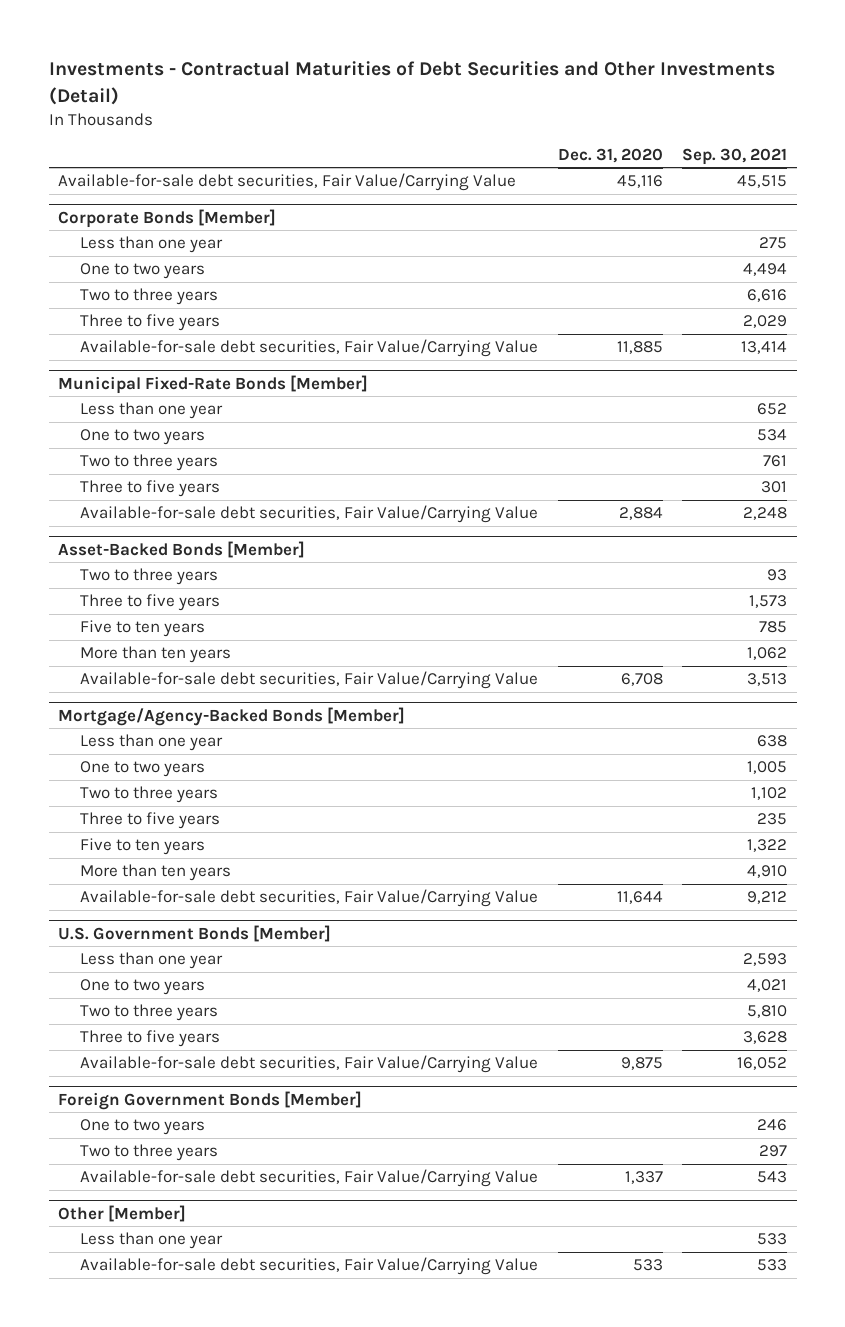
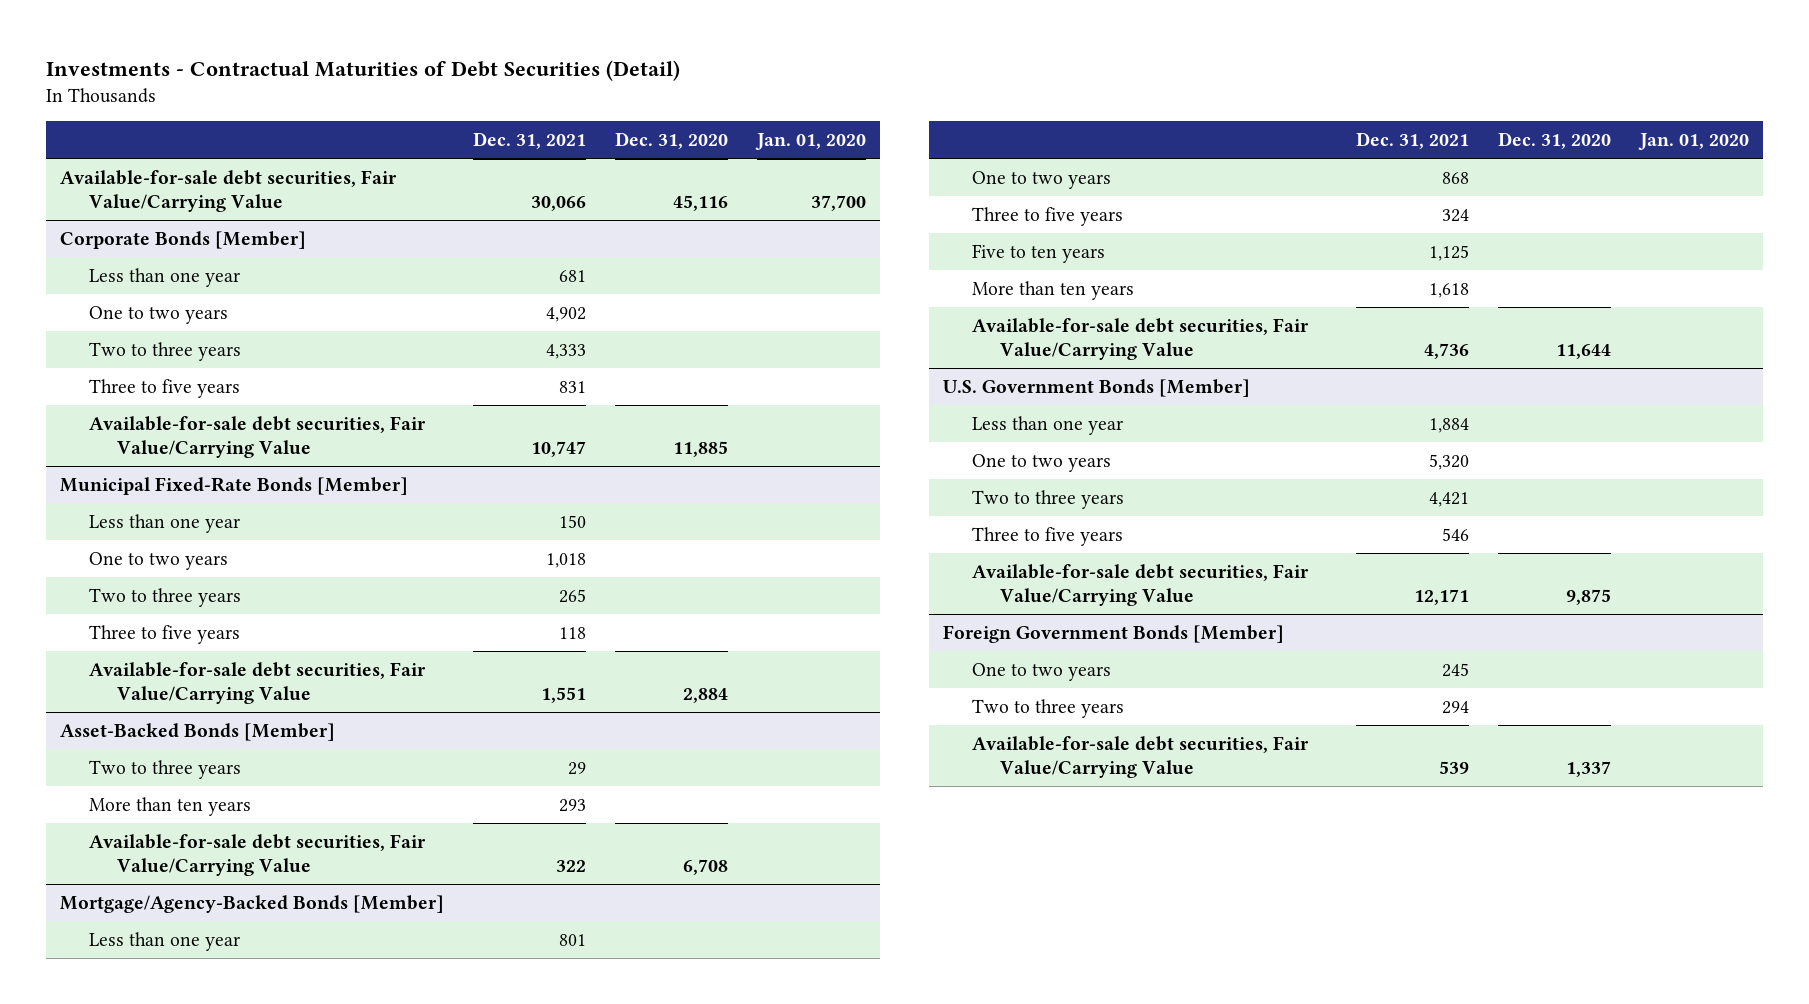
[48,61,775,105] Investments - Contractual Maturities of Debt Securities and Other Investments (Detail) -> [45,59,680,81] Investments - Contractual Maturities of Debt Securities (Detail)
[682,147,788,165] Sep. 30, 2021 -> none
none -> [473,132,587,150] Dec. 31, 2021
none -> [754,133,866,151] Jan. 01, 2020
[80,594,221,612] Three to five years -> none
[80,620,206,638] Five to ten years -> none
[80,786,219,804] Two to three years -> none
[58,1204,187,1222] Other [Member] -> none
[80,1232,224,1250] Less than one year -> none
[80,1257,539,1276] Available-for-sale debt securities, Fair Value/Carrying Value -> none

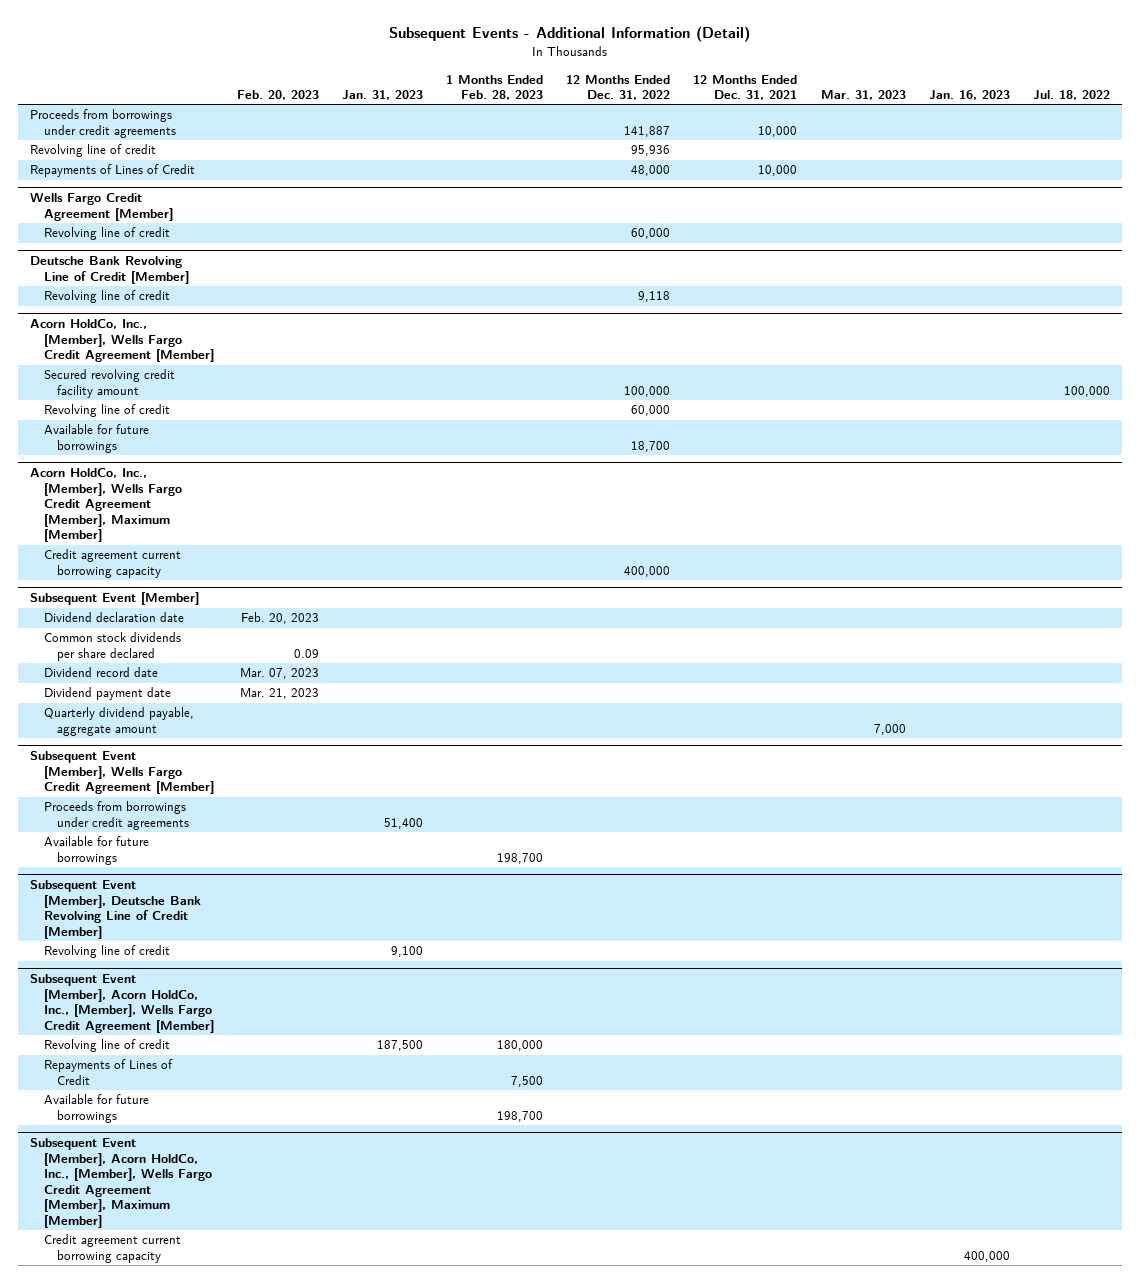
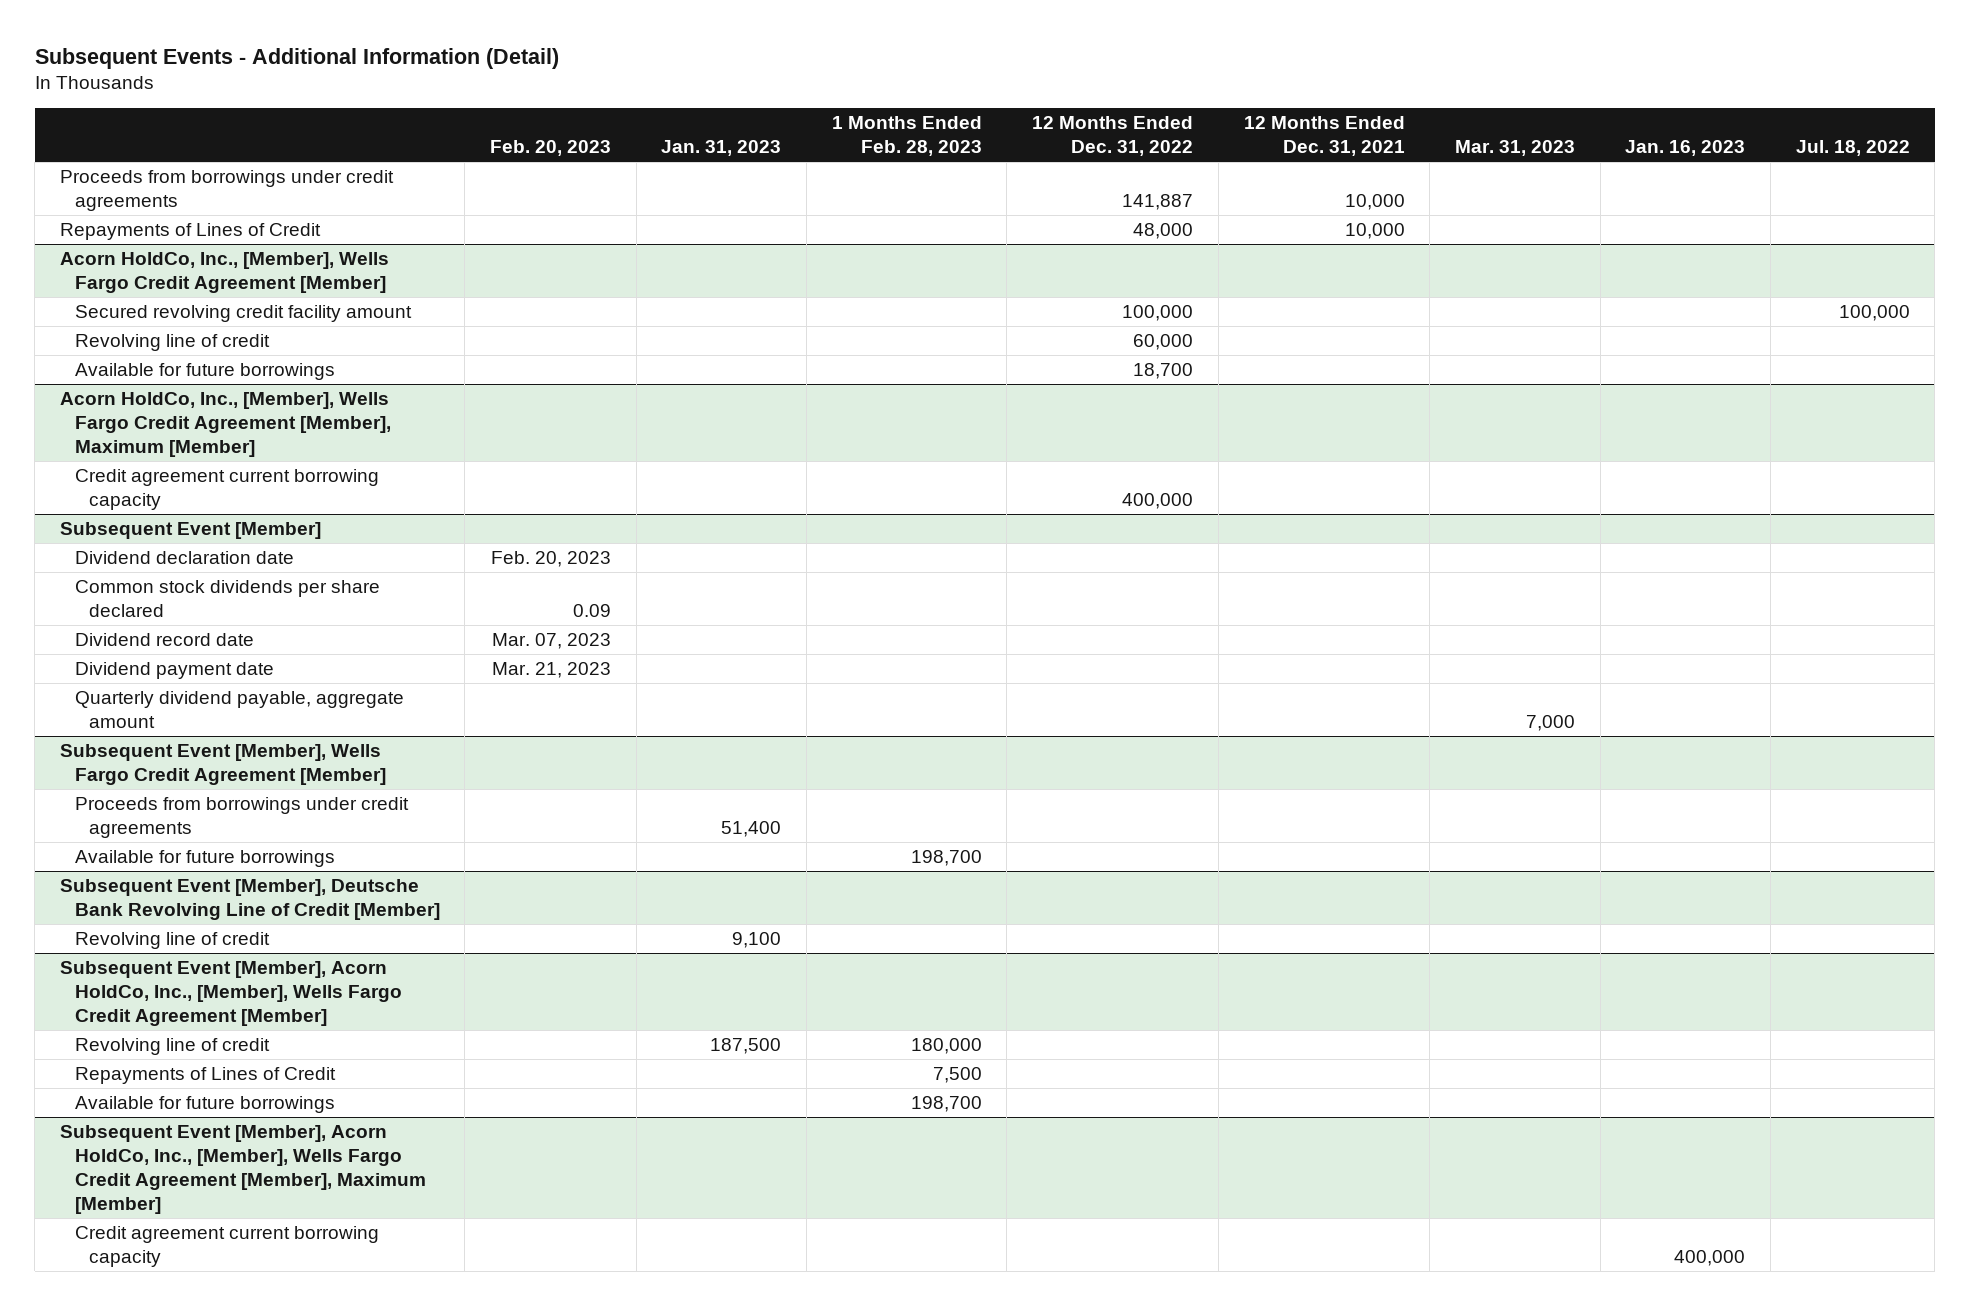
[29,144,156,158] Revolving line of credit -> none
[29,193,173,221] Wells Fargo Credit Agreement [Member] -> none
[43,227,170,241] Revolving line of credit -> none
[29,256,189,284] Deutsche Bank Revolving Line of Credit [Member] -> none
[43,290,170,304] Revolving line of credit -> none

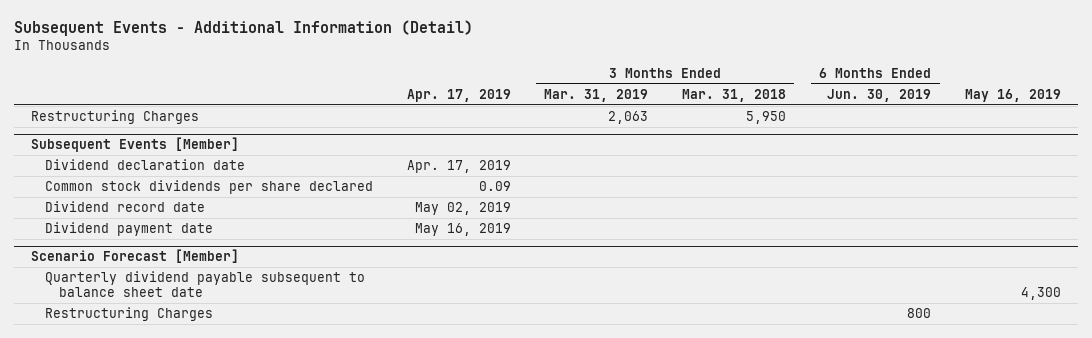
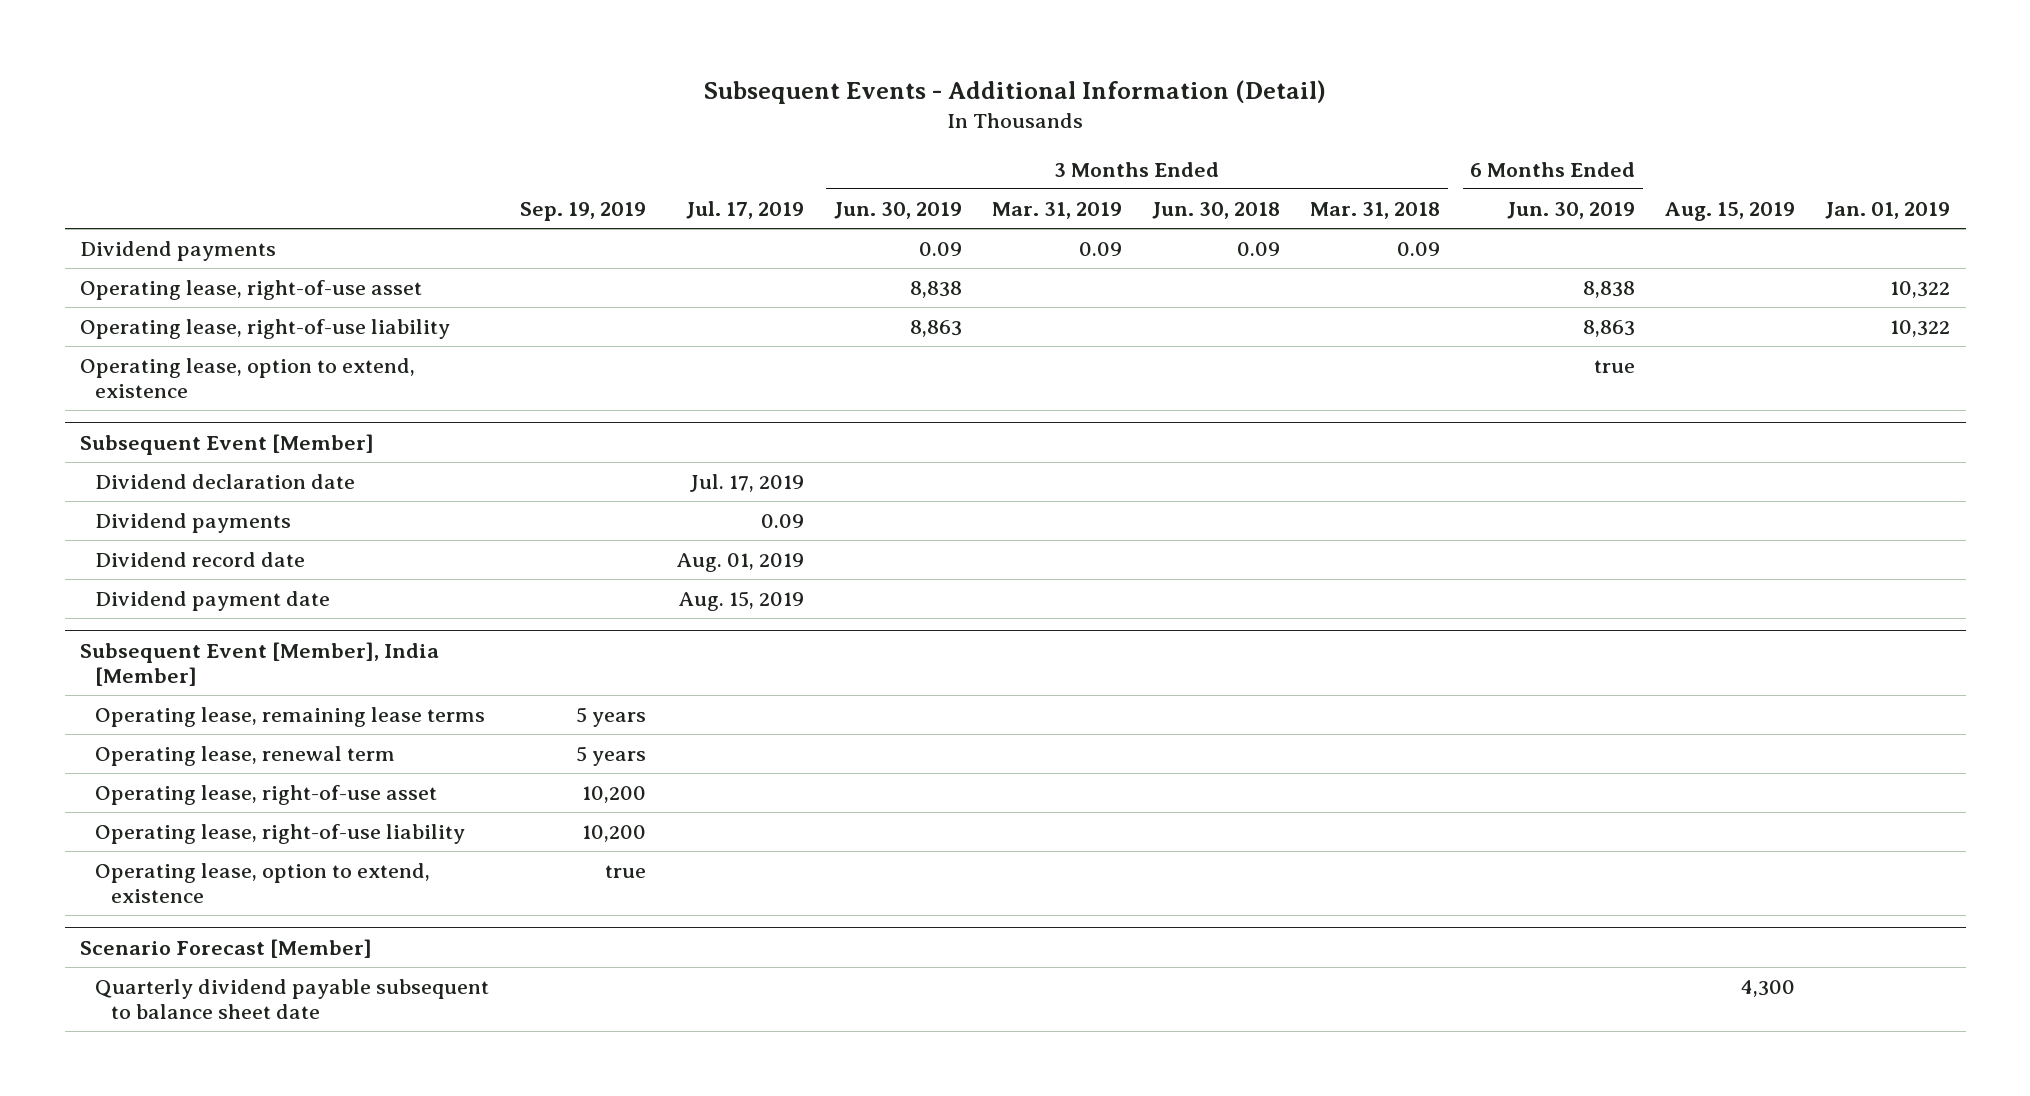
[406,88,511,102] Apr. 17, 2019 -> none
[964,88,1061,102] May 16, 2019 -> none
none -> [519,202,646,222] Sep. 19, 2019
none -> [685,201,804,220] Jul. 17, 2019
none -> [833,202,962,220] Jun. 30, 2019
none -> [1151,202,1280,220] Jun. 30, 2018
none -> [1665,202,1796,222] Aug. 15, 2019
none -> [1825,202,1951,220] Jan. 01, 2019
[30,110,199,125] Restructuring Charges -> none
none -> [79,241,276,262] Dividend payments
none -> [79,280,422,301] Operating lease, right-of-use asset
none -> [79,319,450,340] Operating lease, right-of-use liability
none -> [79,358,415,399] Operating lease, option to extend, existence
[30,137,239,153] Subsequent Events [Member] -> [79,433,374,455] Subsequent Event [Member]
[45,180,374,195] Common stock dividends per share declared -> [95,513,292,534] Dividend payments
none -> [79,641,439,686] Subsequent Event [Member], India [Member]
none -> [95,707,486,728] Operating lease, remaining lease terms
none -> [95,746,396,767] Operating lease, renewal term
none -> [95,785,438,806] Operating lease, right-of-use asset
none -> [95,824,466,845] Operating lease, right-of-use liability
none -> [95,863,431,904] Operating lease, option to extend, existence
[45,307,214,322] Restructuring Charges -> none

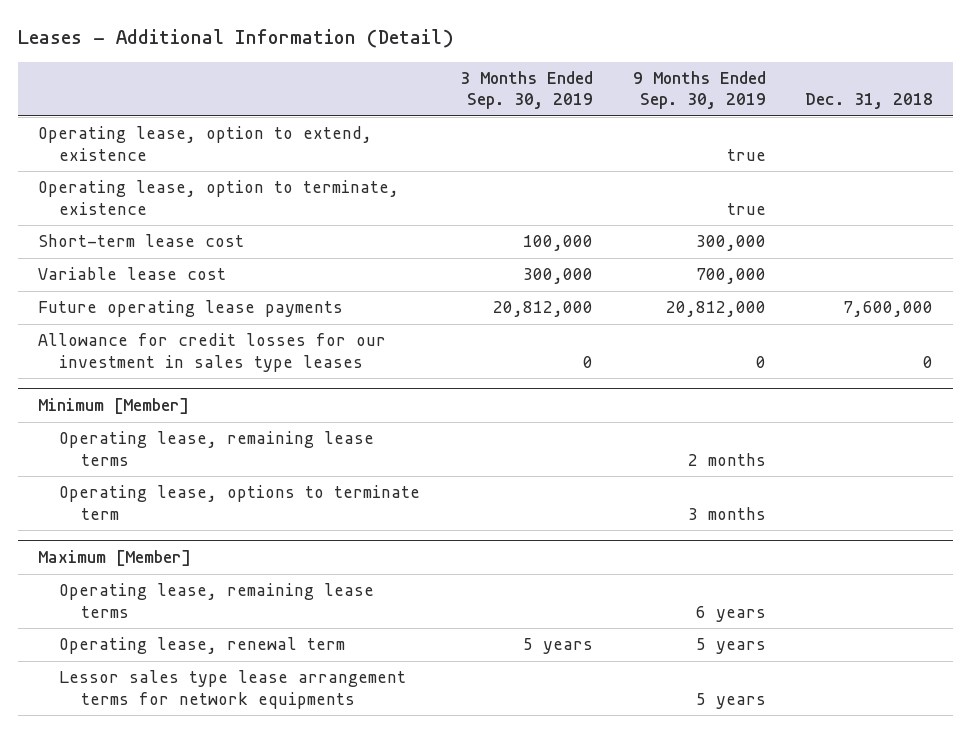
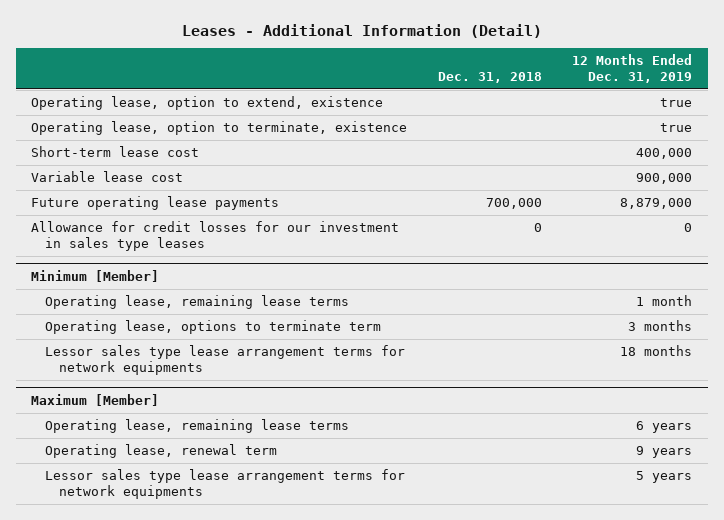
[459,71,593,110] 3 Months Ended Sep. 30, 2019 -> none
[632,71,766,110] 9 Months Ended Sep. 30, 2019 -> none
none -> [572,54,693,84] 12 Months Ended Dec. 31, 2019
[843,301,934,318] 7,600,000 -> [485,198,542,210] 700,000
none -> [45,345,406,375] Lessor sales type lease arrangement terms for network equipments

